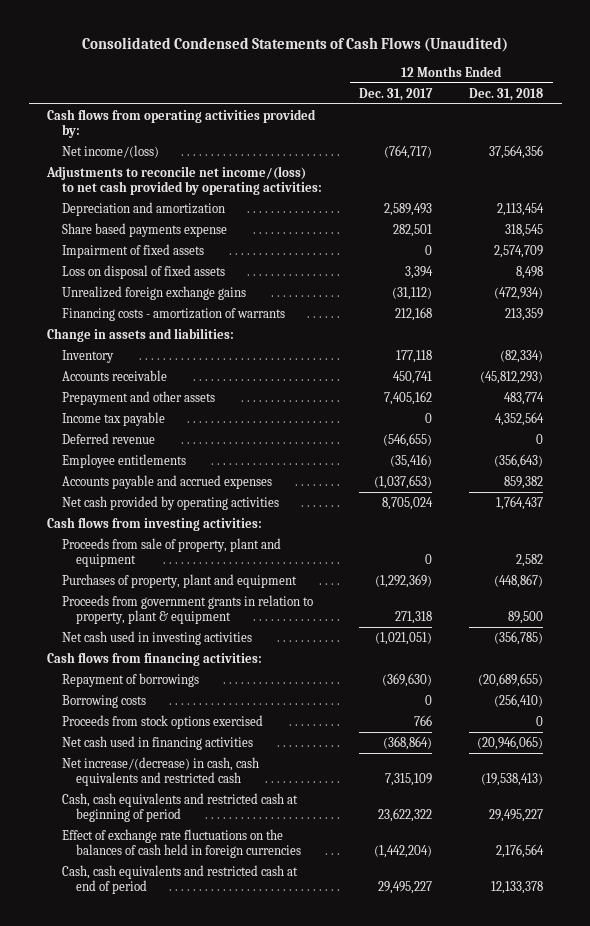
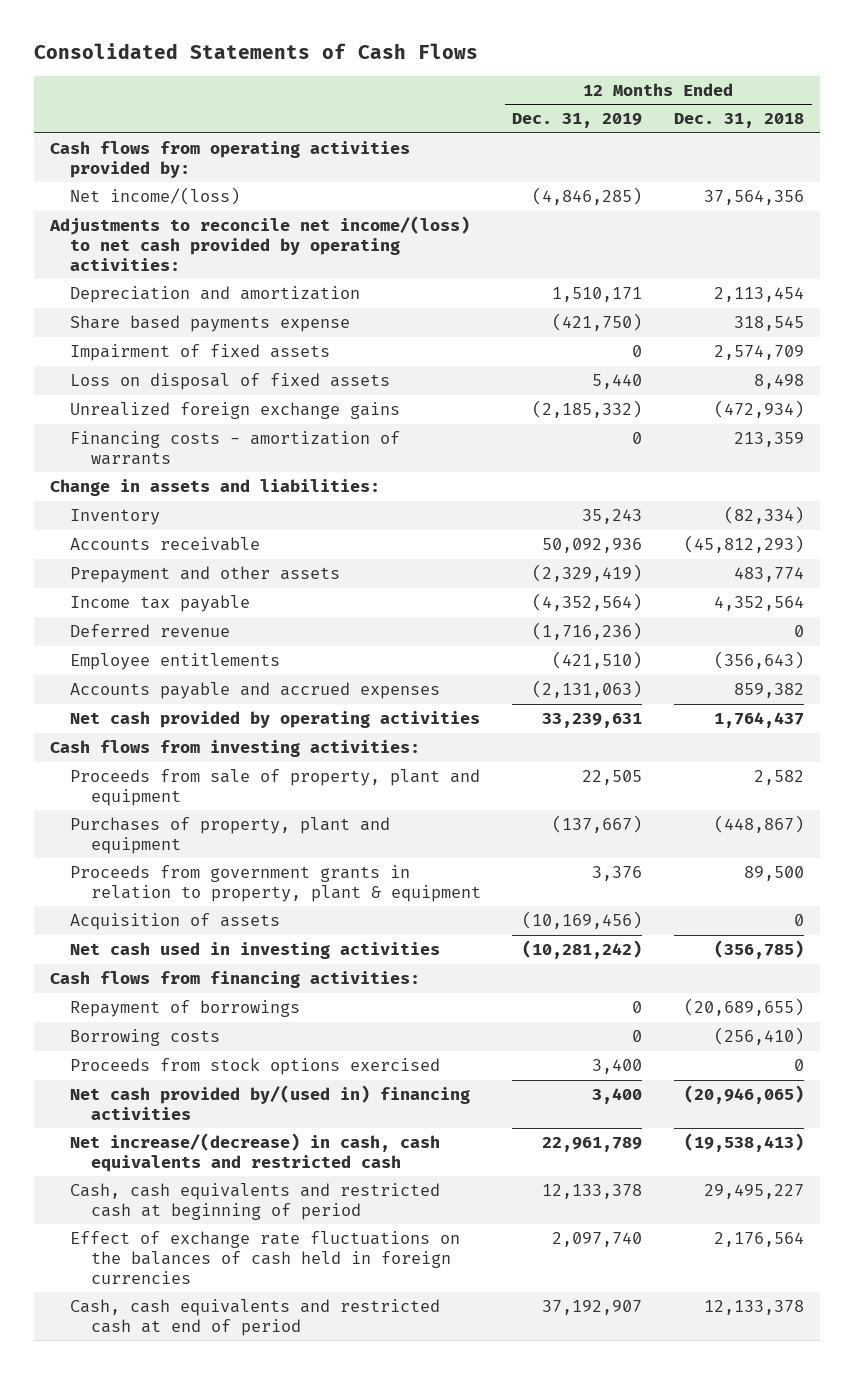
[82,36,509,52] Consolidated Condensed Statements of Cash Flows (Unaudited) -> [33,43,478,60] Consolidated Statements of Cash Flows
[359,87,434,101] Dec. 31, 2017 -> none
none -> [512,113,643,129] Dec. 31, 2019
none -> [70,912,281,930] Acquisition of assets
[61,735,253,750] Net cash used in financing activities -> [70,1084,471,1120] Net cash provided by/(used in) financing activities

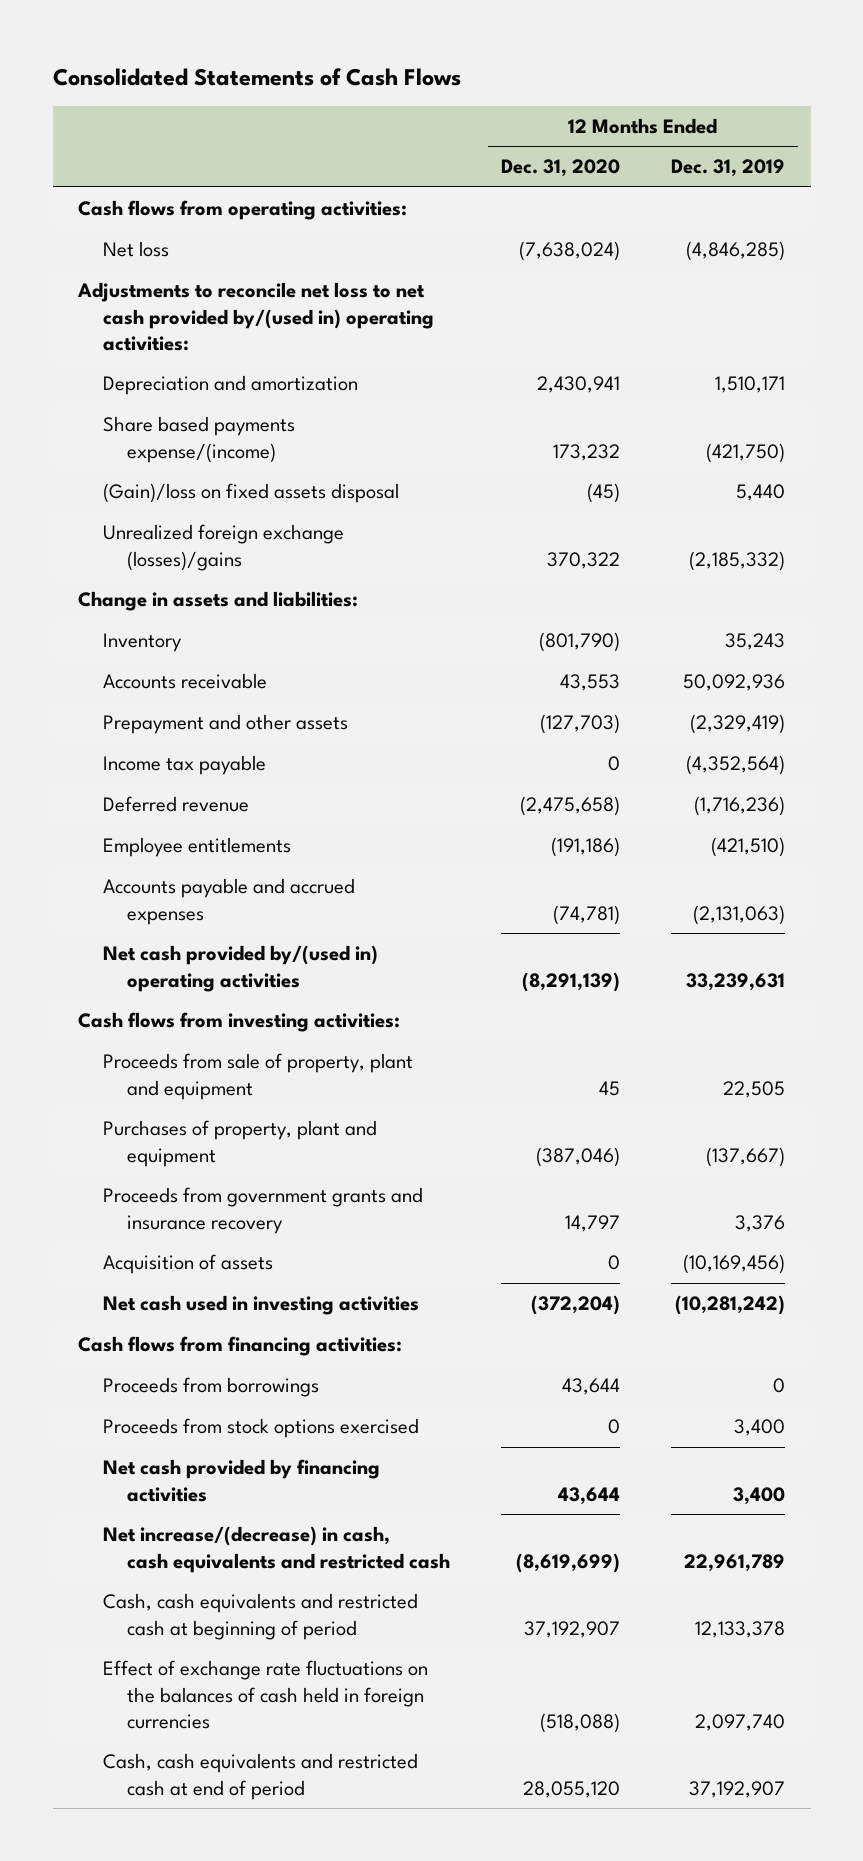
[674,113,805,129] Dec. 31, 2018 -> none
none -> [500,159,620,178] Dec. 31, 2020
[49,140,410,178] Cash flows from operating activities provided by: -> [78,200,408,221] Cash flows from operating activities:
[70,186,241,205] Net income/(loss) -> [102,241,169,258] Net loss
[48,215,470,271] Adjustments to reconcile net income/(loss) to net cash provided by operating activities: -> [77,282,434,351] Adjustments to reconcile net loss to net cash provided by/(used in) operating activities:
[70,343,331,361] Impairment of fixed assets -> none
[70,430,401,465] Financing costs - amortization of warrants -> none
[70,314,351,332] Share based payments expense -> [102,416,295,463] Share based payments expense/(income)
[70,372,391,390] Loss on disposal of fixed assets -> [102,483,399,504] (Gain)/loss on fixed assets disposal
[70,401,401,419] Unrealized foreign exchange gains -> [102,524,344,571] Unrealized foreign exchange (losses)/gains
[70,710,481,728] Net cash provided by operating activities -> [102,945,378,992] Net cash provided by/(used in) operating activities
[70,864,481,902] Proceeds from government grants in relation to property, plant & equipment -> [102,1187,423,1234] Proceeds from government grants and insurance recovery
[70,999,301,1017] Repayment of borrowings -> none
[70,1028,221,1046] Borrowing costs -> none
none -> [102,1377,319,1398] Proceeds from borrowings
[70,1084,471,1120] Net cash provided by/(used in) financing activities -> [102,1459,380,1502] Net cash provided by financing activities

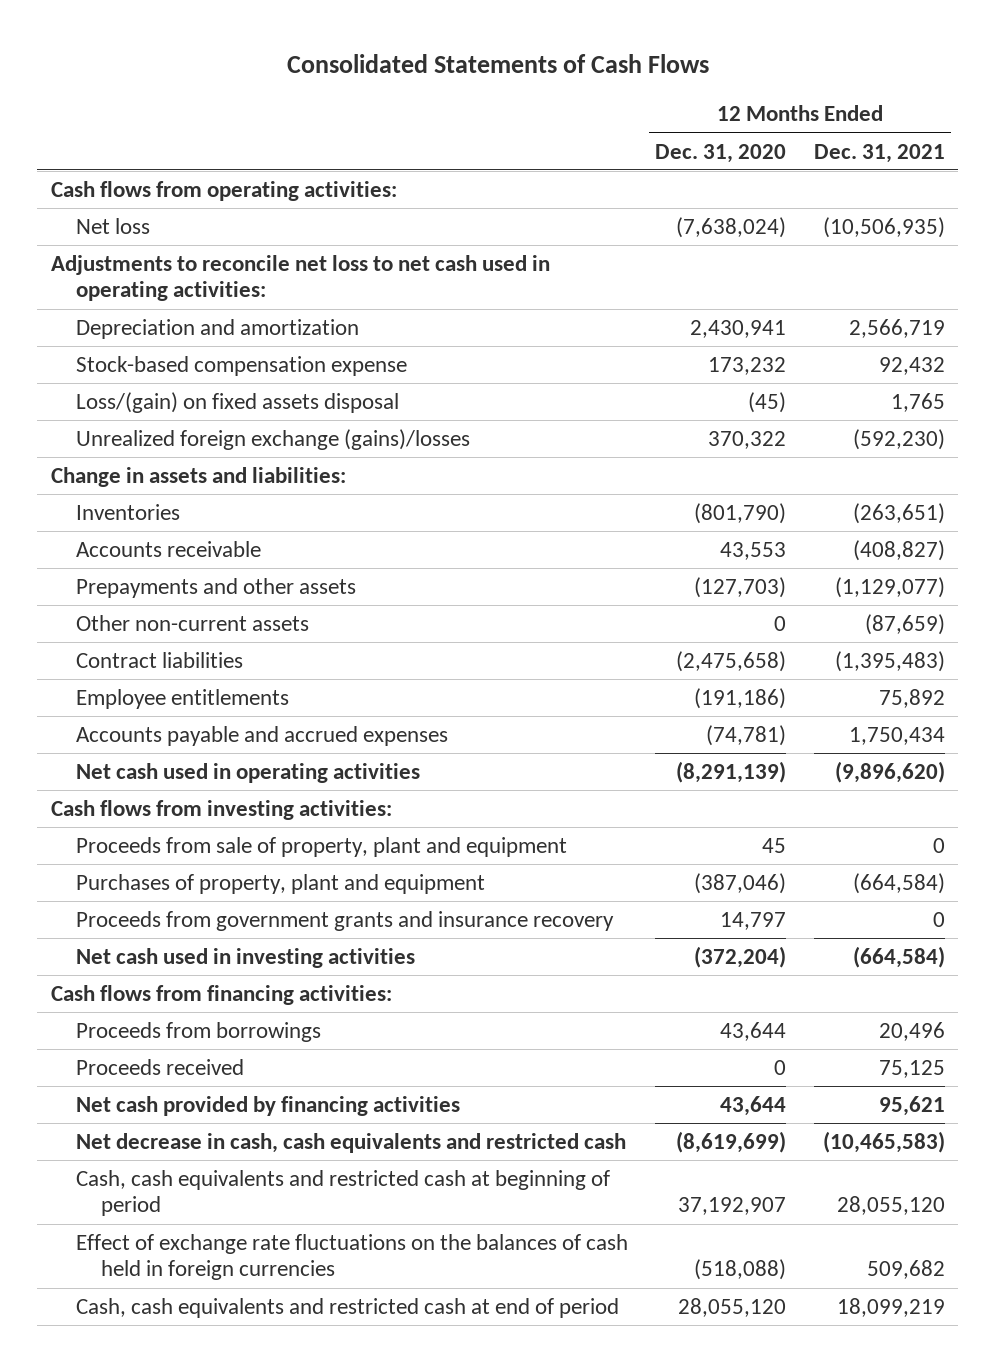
[671,159,786,178] Dec. 31, 2019 -> none
none -> [813,143,945,163] Dec. 31, 2021
[77,282,434,351] Adjustments to reconcile net loss to net cash provided by/(used in) operating activities: -> [50,255,550,302] Adjustments to reconcile net loss to net cash used in operating activities:
[102,416,295,463] Share based payments expense/(income) -> [76,356,408,377] Stock-based compensation expense
[102,483,399,504] (Gain)/loss on fixed assets disposal -> [76,392,400,414] Loss/(gain) on fixed assets disposal
[102,524,344,571] Unrealized foreign exchange (losses)/gains -> [76,429,471,451] Unrealized foreign exchange (gains)/losses
[102,633,182,653] Inventory -> [76,504,181,521] Inventories
[102,755,266,776] Income tax payable -> none
[102,714,348,735] Prepayment and other assets -> [76,578,357,599] Prepayments and other assets
none -> [76,615,310,632] Other non-current assets
[102,796,249,813] Deferred revenue -> [76,652,244,669] Contract liabilities
[102,945,378,992] Net cash provided by/(used in) operating activities -> [76,763,421,784] Net cash used in operating activities
[102,1254,273,1275] Acquisition of assets -> none
[102,1418,419,1439] Proceeds from stock options exercised -> [76,1059,245,1076] Proceeds received
[102,1526,450,1573] Net increase/(decrease) in cash, cash equivalents and restricted cash -> [76,1133,627,1154] Net decrease in cash, cash equivalents and restricted cash

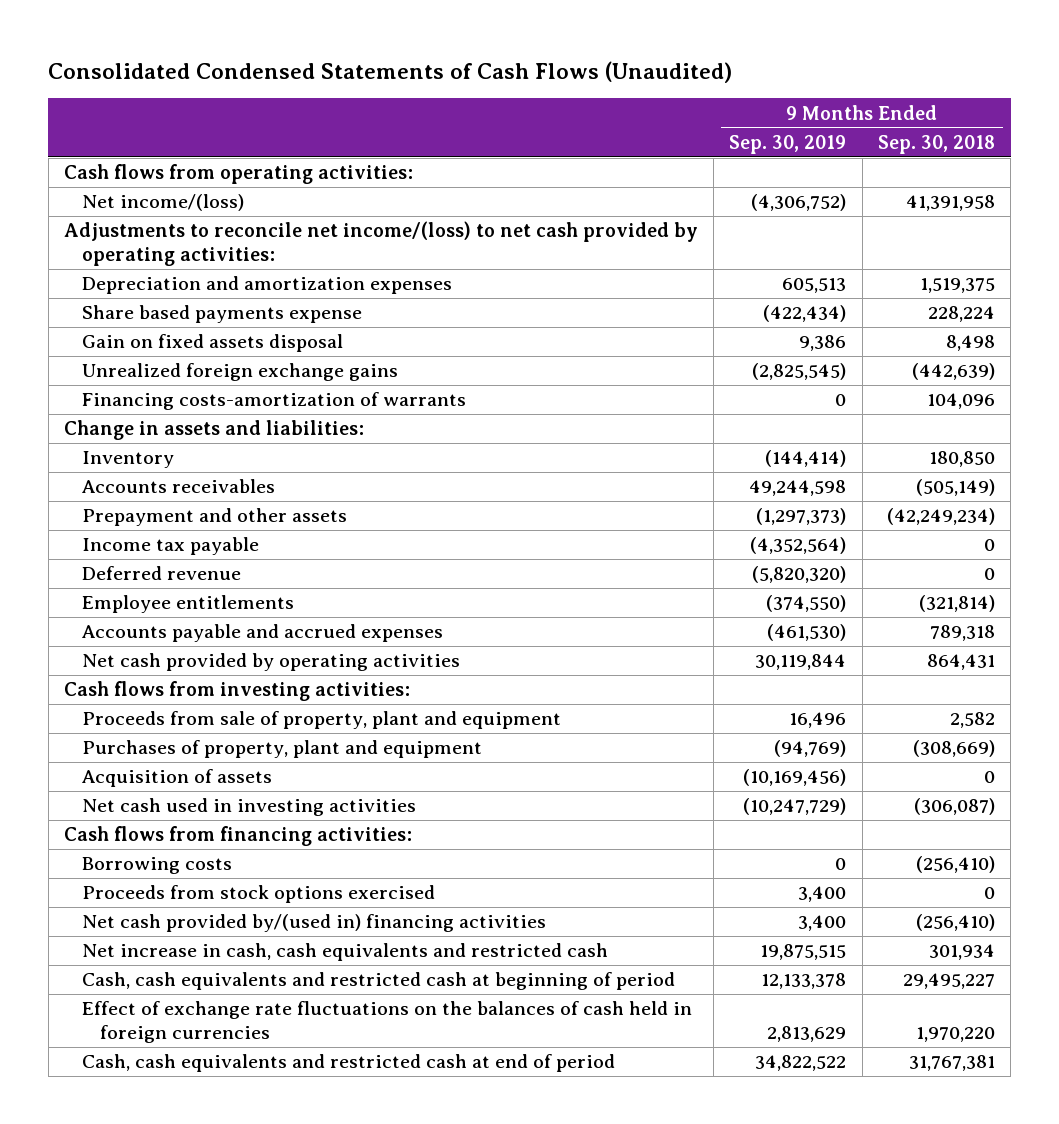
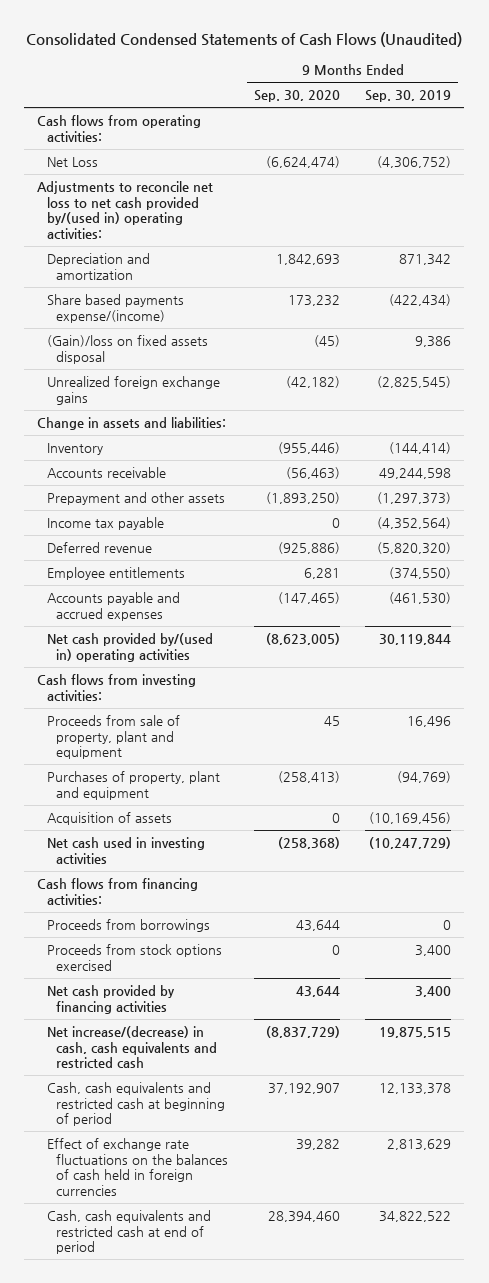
[877,134,995,154] Sep. 30, 2018 -> none
none -> [253,90,340,103] Sep. 30, 2020
[82,194,245,212] Net income/(loss) -> [46,157,98,168] Net Loss
[63,221,698,267] Adjustments to reconcile net income/(loss) to net cash provided by operating activities: -> [37,181,214,239] Adjustments to reconcile net loss to net cash provided by/(used in) operating activities:
[82,276,453,295] Depreciation and amortization expenses -> [46,253,150,280] Depreciation and amortization
[782,278,847,294] 605,513 -> [399,254,452,266] 871,342
[82,305,363,324] Share based payments expense -> [46,294,184,323] Share based payments expense/(income)
[82,334,344,353] Gain on fixed assets disposal -> [46,335,208,364] (Gain)/loss on fixed assets disposal
[82,392,467,411] Financing costs-amortization of warrants -> none
[82,479,276,494] Accounts receivables -> [46,467,166,479] Accounts receivable
[82,653,461,672] Net cash provided by operating activities -> [46,633,213,662] Net cash provided by/(used in) operating activities
[82,857,233,875] Borrowing costs -> none
none -> [46,919,210,933] Proceeds from borrowings
[82,914,547,933] Net cash provided by/(used in) financing activities -> [46,985,175,1014] Net cash provided by financing activities
[82,943,609,962] Net increase in cash, cash equivalents and restricted cash -> [46,1026,217,1069] Net increase/(decrease) in cash, cash equivalents and restricted cash

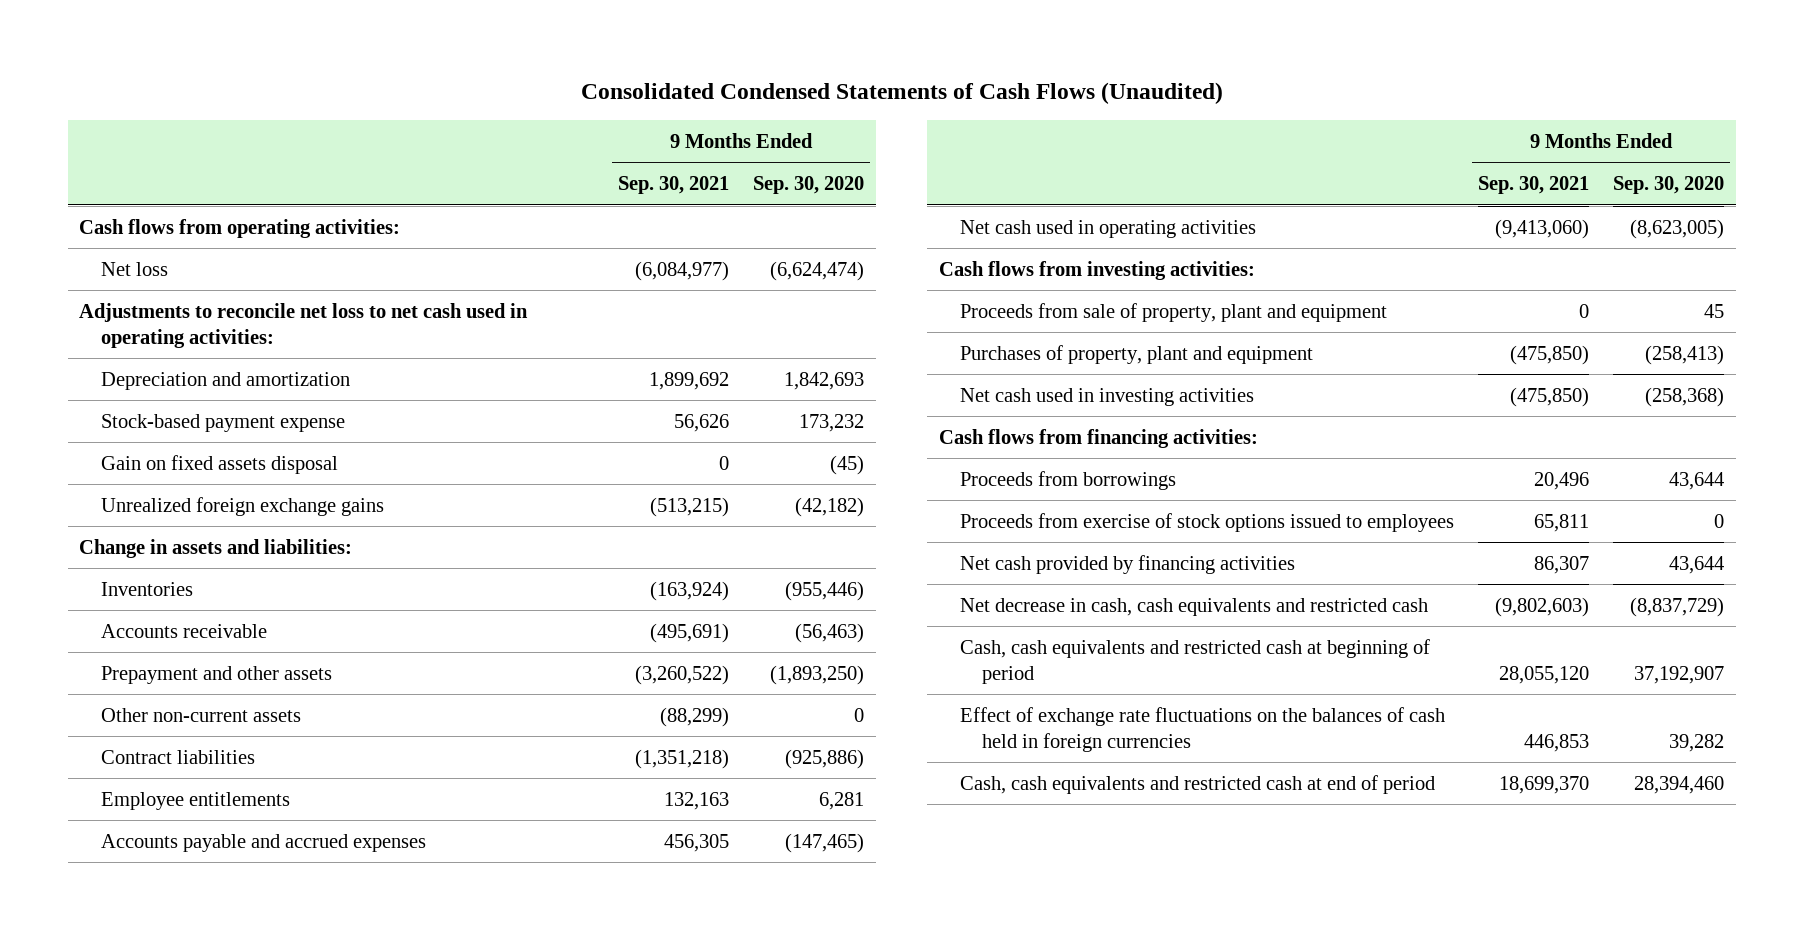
[365,90,452,103] Sep. 30, 2019 -> none
none -> [618,176,730,195] Sep. 30, 2021
[46,157,98,168] Net Loss -> [100,261,168,276] Net loss
[37,181,214,239] Adjustments to reconcile net loss to net cash provided by/(used in) operating activities: -> [79,302,529,348] Adjustments to reconcile net loss to net cash used in operating activities:
[46,294,184,323] Share based payments expense/(income) -> [100,413,345,432] Stock-based payment expense
[46,335,208,364] (Gain)/loss on fixed assets disposal -> [100,454,338,474] Gain on fixed assets disposal
[46,443,103,456] Inventory -> [100,581,193,596] Inventories
[46,517,164,531] Income tax payable -> none
none -> [100,707,301,722] Other non-current assets
[46,542,152,554] Deferred revenue -> [100,749,255,764] Contract liabilities
[46,633,213,662] Net cash provided by/(used in) operating activities -> [960,219,1257,238] Net cash used in operating activities
[46,812,172,826] Acquisition of assets -> none
[46,944,222,971] Proceeds from stock options exercised -> [960,512,1455,532] Proceeds from exercise of stock options issued to employees
[46,1026,217,1069] Net increase/(decrease) in cash, cash equivalents and restricted cash -> [960,597,1429,616] Net decrease in cash, cash equivalents and restricted cash

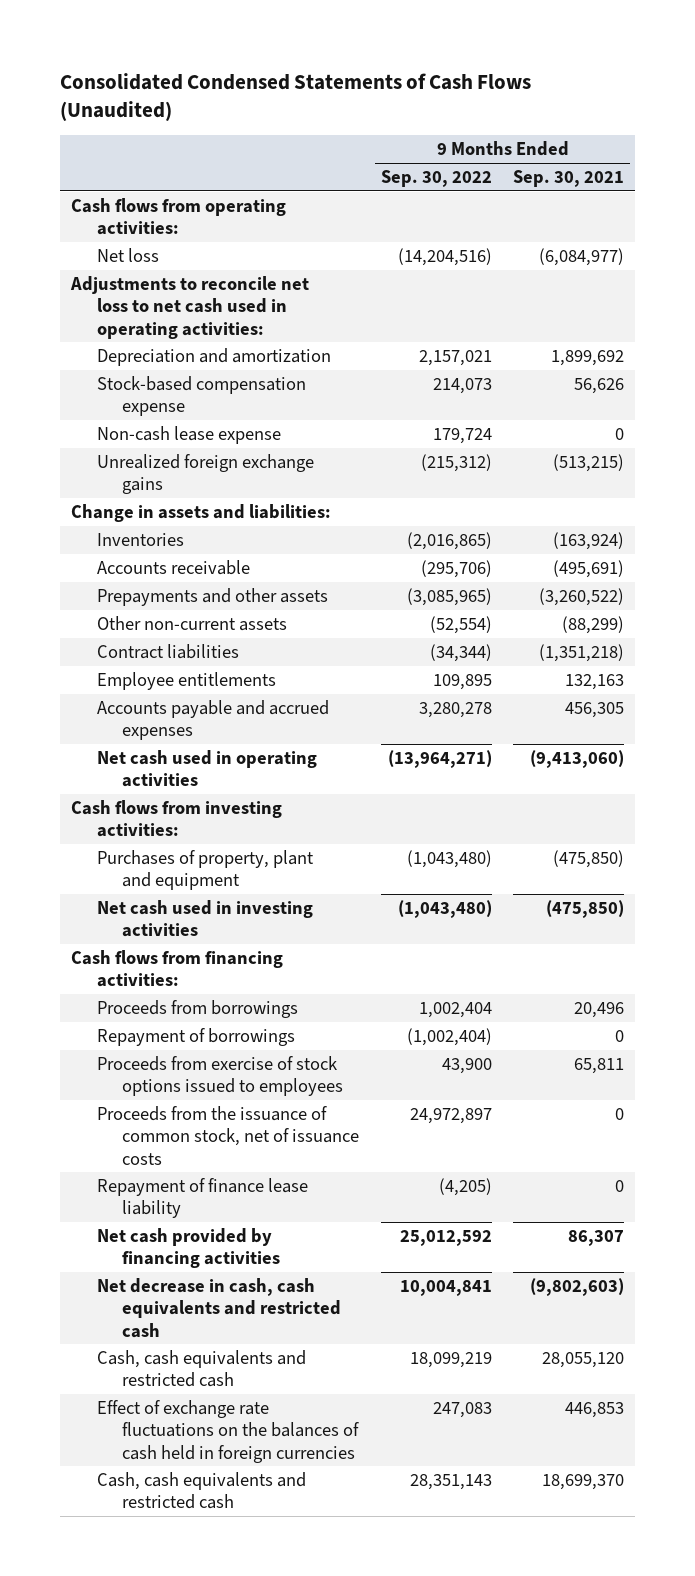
[753,176,865,195] Sep. 30, 2020 -> none
none -> [380,169,492,187] Sep. 30, 2022
[100,454,338,474] Gain on fixed assets disposal -> none
[100,413,345,432] Stock-based payment expense -> [96,375,306,417] Stock-based compensation expense
none -> [96,425,281,444] Non-cash lease expense
[100,665,332,684] Prepayment and other assets -> [96,587,328,606] Prepayments and other assets
[960,302,1388,322] Proceeds from sale of property, plant and equipment -> none
none -> [96,1027,295,1046] Repayment of borrowings
none -> [96,1105,360,1165] Proceeds from the issuance of common stock, net of issuance costs
none -> [96,1177,308,1219] Repayment of finance lease liability
[960,638,1431,684] Cash, cash equivalents and restricted cash at beginning of period -> [96,1349,306,1388] Cash, cash equivalents and restricted cash
[960,774,1436,794] Cash, cash equivalents and restricted cash at end of period -> [96,1471,306,1510] Cash, cash equivalents and restricted cash

